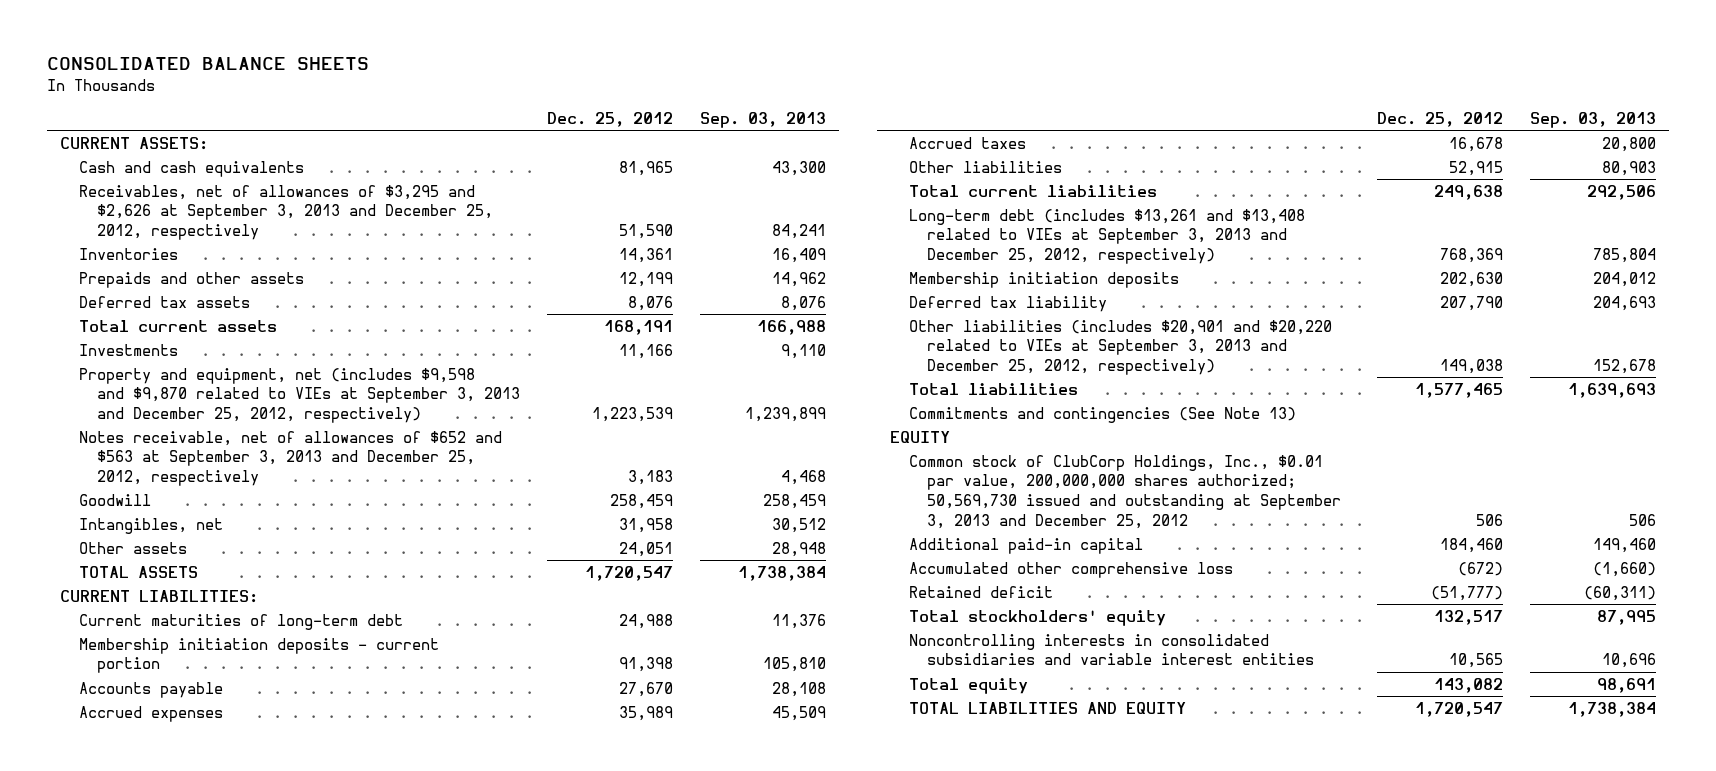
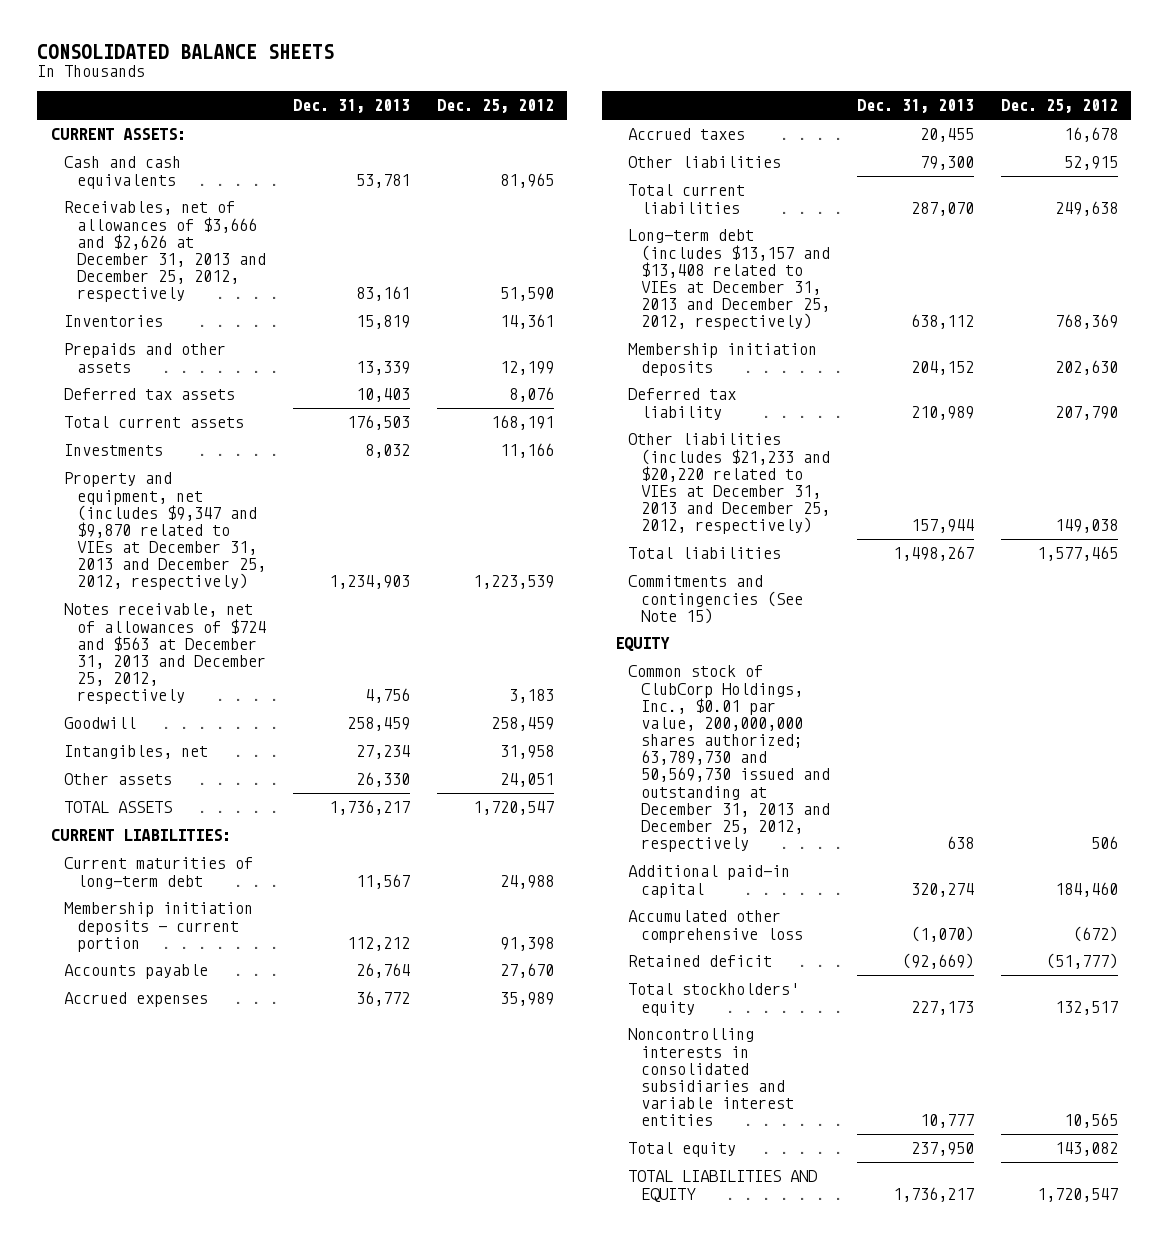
[699,111,826,128] Sep. 03, 2013 -> none
none -> [292,99,410,114] Dec. 31, 2013
[78,184,494,240] Receivables, net of allowances of $3,295 and $2,626 at September 3, 2013 and December 25, 2012, respectively -> [63,201,266,303] Receivables, net of allowances of $3,666 and $2,626 at December 31, 2013 and December 25, 2012, respectively
[78,367,521,423] Property and equipment, net (includes $9,598 and $9,870 related to VIEs at September 3, 2013 and December 25, 2012, respectively) -> [63,472,266,591] Property and equipment, net (includes $9,347 and $9,870 related to VIEs at December 31, 2013 and December 25, 2012, respectively)
[78,430,502,486] Notes receivable, net of allowances of $652 and $563 at September 3, 2013 and December 25, 2012, respectively -> [63,603,266,705] Notes receivable, net of allowances of $724 and $563 at December 31, 2013 and December 25, 2012, respectively
[908,208,1305,264] Long-term debt (includes $13,261 and $13,408 related to VIEs at September 3, 2013 and December 25, 2012, respectively) -> [627,229,830,331] Long-term debt (includes $13,157 and $13,408 related to VIEs at December 31, 2013 and December 25, 2012, respectively)
[908,319,1332,375] Other liabilities (includes $20,901 and $20,220 related to VIEs at September 3, 2013 and December 25, 2012, respectively) -> [627,433,830,535] Other liabilities (includes $21,233 and $20,220 related to VIEs at December 31, 2013 and December 25, 2012, respectively)
[908,406,1296,423] Commitments and contingencies (See Note 13) -> [627,575,803,624] Commitments and contingencies (See Note 15)
[908,454,1342,529] Common stock of ClubCorp Holdings, Inc., $0.01 par value, 200,000,000 shares authorized; 50,569,730 issued and outstanding at September 3, 2013 and December 25, 2012 -> [627,665,830,853] Common stock of ClubCorp Holdings, Inc., $0.01 par value, 200,000,000 shares authorized; 63,789,730 and 50,569,730 issued and outstanding at December 31, 2013 and December 25, 2012, respectively

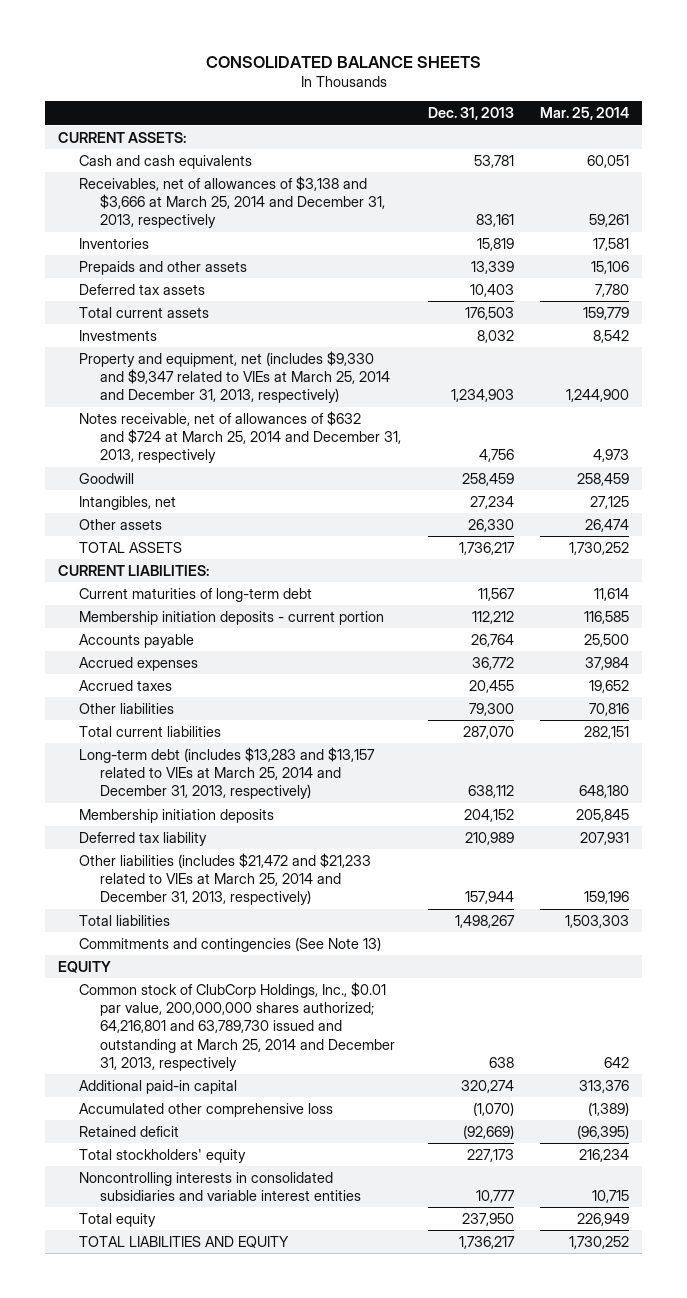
[436,99,554,114] Dec. 25, 2012 -> none
none -> [539,107,629,121] Mar. 25, 2014
[63,201,266,303] Receivables, net of allowances of $3,666 and $2,626 at December 31, 2013 and December 25, 2012, respectively -> [79,175,386,229] Receivables, net of allowances of $3,138 and $3,666 at March 25, 2014 and December 31, 2013, respectively
[63,472,266,591] Property and equipment, net (includes $9,347 and $9,870 related to VIEs at December 31, 2013 and December 25, 2012, respectively) -> [79,350,391,404] Property and equipment, net (includes $9,330 and $9,347 related to VIEs at March 25, 2014 and December 31, 2013, respectively)
[63,603,266,705] Notes receivable, net of allowances of $724 and $563 at December 31, 2013 and December 25, 2012, respectively -> [79,410,402,464] Notes receivable, net of allowances of $632 and $724 at March 25, 2014 and December 31, 2013, respectively
[627,229,830,331] Long-term debt (includes $13,157 and $13,408 related to VIEs at December 31, 2013 and December 25, 2012, respectively) -> [79,746,376,800] Long-term debt (includes $13,283 and $13,157 related to VIEs at March 25, 2014 and December 31, 2013, respectively)
[627,433,830,535] Other liabilities (includes $21,233 and $20,220 related to VIEs at December 31, 2013 and December 25, 2012, respectively) -> [79,852,372,906] Other liabilities (includes $21,472 and $21,233 related to VIEs at March 25, 2014 and December 31, 2013, respectively)
[627,575,803,624] Commitments and contingencies (See Note 15) -> [79,936,382,952] Commitments and contingencies (See Note 13)
[627,665,830,853] Common stock of ClubCorp Holdings, Inc., $0.01 par value, 200,000,000 shares authorized; 63,789,730 and 50,569,730 issued and outstanding at December 31, 2013 and December 25, 2012, respectively -> [79,981,396,1071] Common stock of ClubCorp Holdings, Inc., $0.01 par value, 200,000,000 shares authorized; 64,216,801 and 63,789,730 issued and outstanding at March 25, 2014 and December 31, 2013, respectively

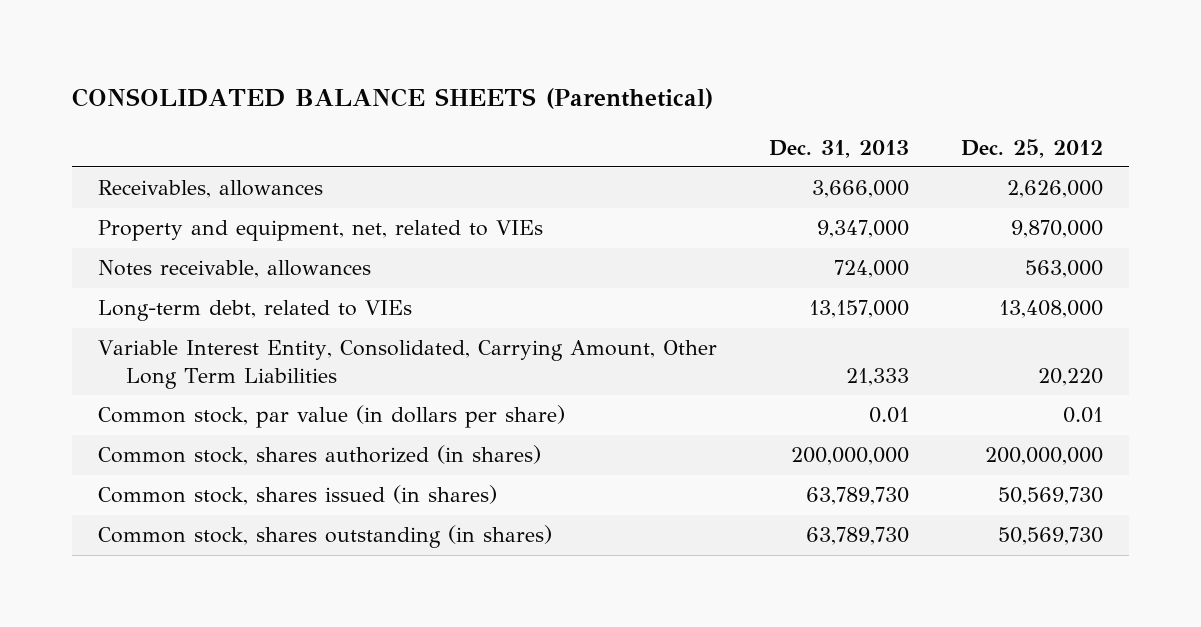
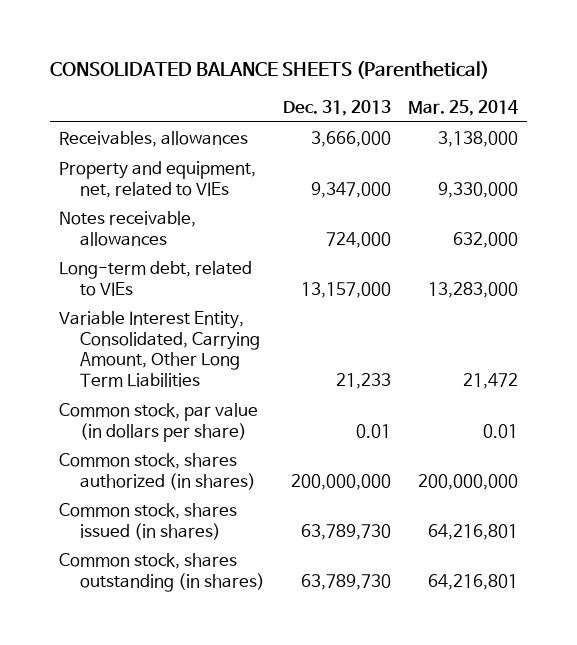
[960,138,1103,158] Dec. 25, 2012 -> none
none -> [407,99,518,116] Mar. 25, 2014
[846,368,910,387] 21,333 -> [335,373,391,390] 21,233

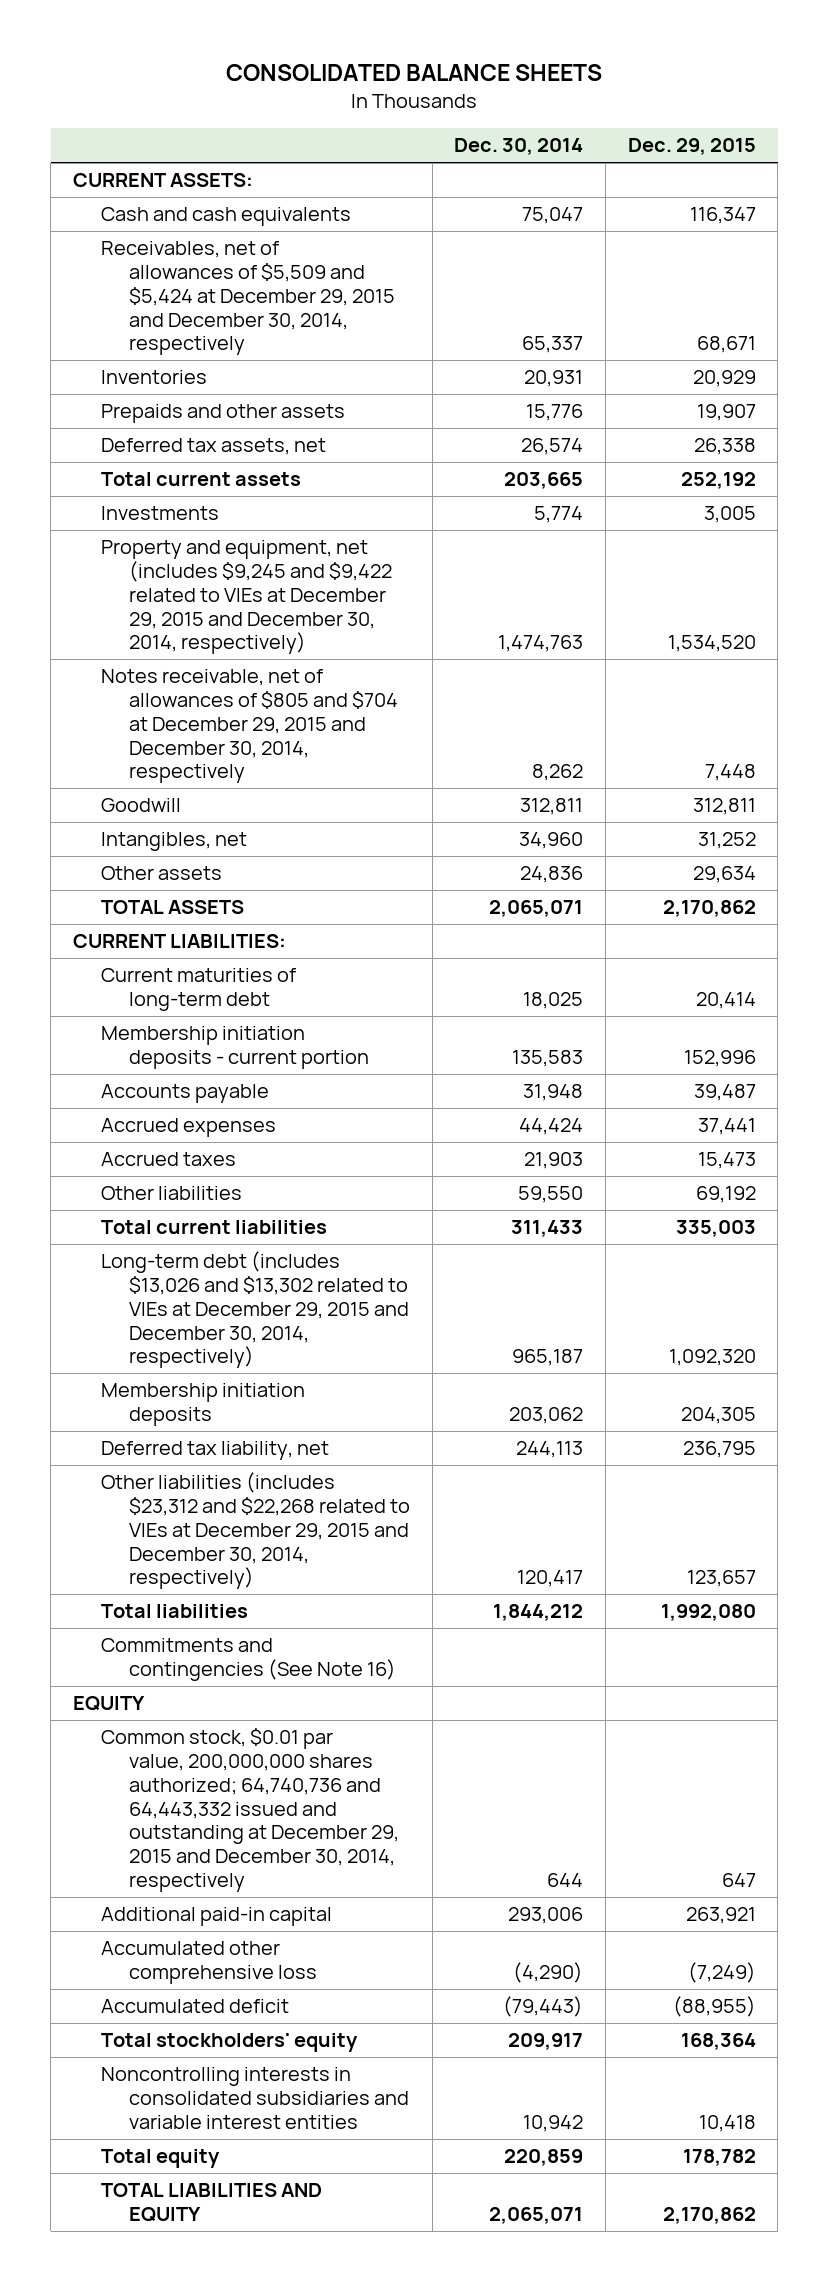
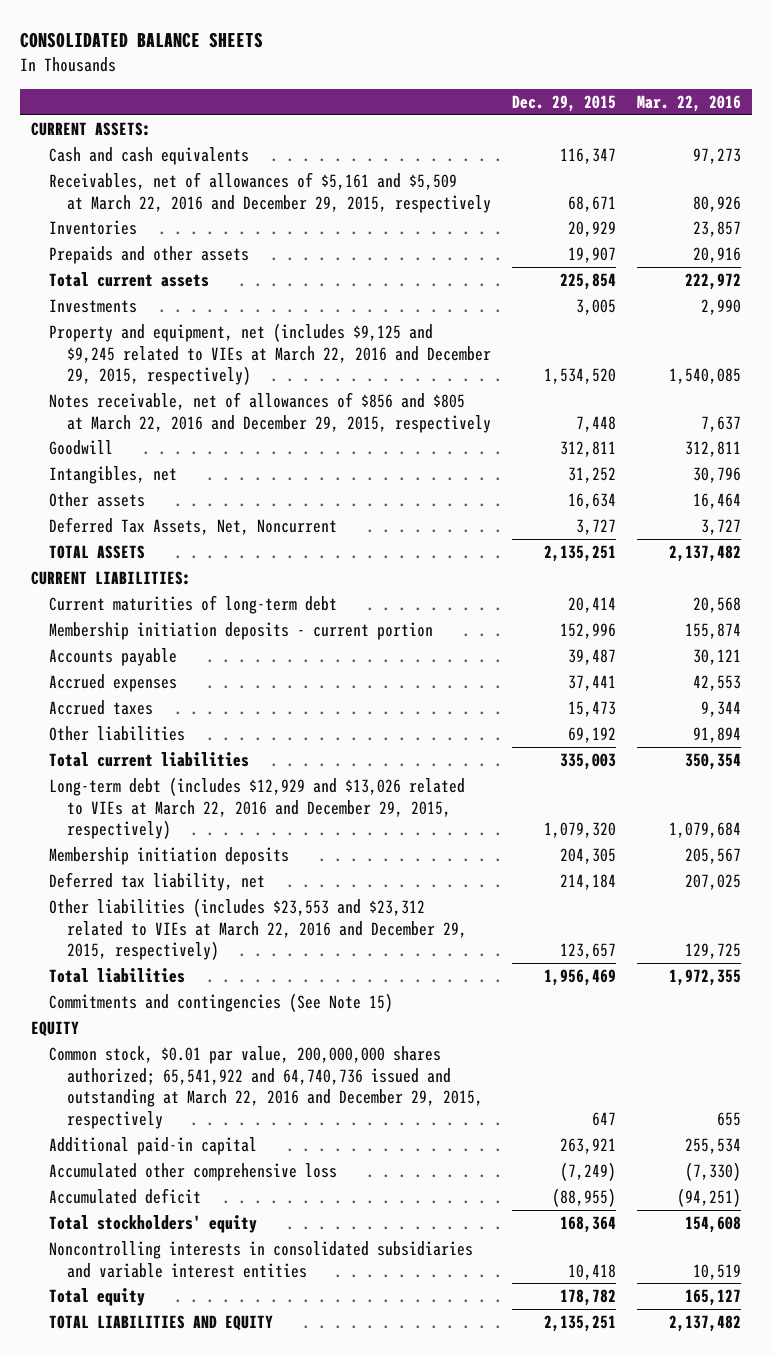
[454,138,584,156] Dec. 30, 2014 -> none
none -> [637,94,742,112] Mar. 22, 2016
[101,241,396,356] Receivables, net of allowances of $5,509 and $5,424 at December 29, 2015 and December 30, 2014, respectively -> [49,172,492,213] Receivables, net of allowances of $5,161 and $5,509 at March 22, 2016 and December 29, 2015, respectively
[101,438,327,456] Deferred tax assets, net -> none
[680,472,756,490] 252,192 -> [560,273,617,291] 225,854
[101,540,393,655] Property and equipment, net (includes $9,245 and $9,422 related to VIEs at December 29, 2015 and December 30, 2014, respectively) -> [49,323,492,386] Property and equipment, net (includes $9,125 and $9,245 related to VIEs at March 22, 2016 and December 29, 2015, respectively)
[101,669,399,784] Notes receivable, net of allowances of $805 and $704 at December 29, 2015 and December 30, 2014, respectively -> [49,392,492,433] Notes receivable, net of allowances of $856 and $805 at March 22, 2016 and December 29, 2015, respectively
[692,866,756,884] 29,634 -> [568,493,617,510] 16,634
none -> [49,517,338,536] Deferred Tax Assets, Net, Noncurrent
[662,900,756,918] 2,170,862 -> [544,545,617,563] 2,135,251
[101,1251,410,1369] Long-term debt (includes $13,026 and $13,302 related to VIEs at December 29, 2015 and December 30, 2014, respectively) -> [49,777,466,840] Long-term debt (includes $12,929 and $13,026 related to VIEs at March 22, 2016 and December 29, 2015, respectively)
[668,1349,756,1367] 1,092,320 -> [544,822,617,839] 1,079,320
[682,1441,756,1459] 236,795 -> [560,874,617,891] 214,184
[101,1472,411,1590] Other liabilities (includes $23,312 and $22,268 related to VIEs at December 29, 2015 and December 30, 2014, respectively) -> [49,898,468,961] Other liabilities (includes $23,553 and $23,312 related to VIEs at March 22, 2016 and December 29, 2015, respectively)
[660,1604,756,1622] 1,992,080 -> [544,969,617,987] 1,956,469
[101,1638,397,1682] Commitments and contingencies (See Note 16) -> [49,993,394,1013] Commitments and contingencies (See Note 15)
[101,1728,400,1892] Common stock, $0.01 par value, 200,000,000 shares authorized; 64,740,736 and 64,443,332 issued and outstanding at December 29, 2015 and December 30, 2014, respectively -> [49,1046,484,1129] Common stock, $0.01 par value, 200,000,000 shares authorized; 65,541,922 and 64,740,736 issued and outstanding at March 22, 2016 and December 29, 2015, respectively
[662,2207,756,2225] 2,170,862 -> [544,1315,617,1333] 2,135,251

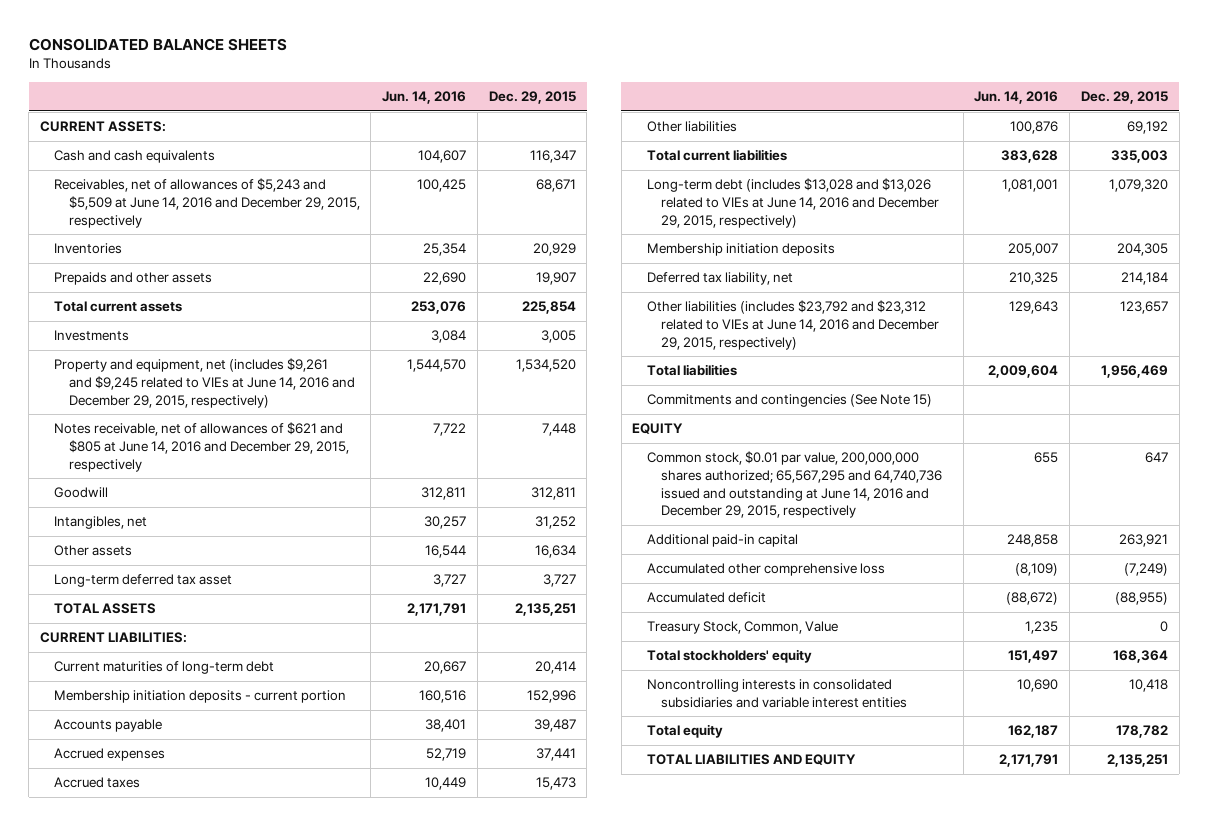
[637,94,742,112] Mar. 22, 2016 -> none
none -> [382,91,467,105] Jun. 14, 2016
[49,172,492,213] Receivables, net of allowances of $5,161 and $5,509 at March 22, 2016 and December 29, 2015, respectively -> [54,178,360,228] Receivables, net of allowances of $5,243 and $5,509 at June 14, 2016 and December 29, 2015, respectively
[49,323,492,386] Property and equipment, net (includes $9,125 and $9,245 related to VIEs at March 22, 2016 and December 29, 2015, respectively) -> [54,358,355,408] Property and equipment, net (includes $9,261 and $9,245 related to VIEs at June 14, 2016 and December 29, 2015, respectively)
[49,392,492,433] Notes receivable, net of allowances of $856 and $805 at March 22, 2016 and December 29, 2015, respectively -> [54,422,349,472] Notes receivable, net of allowances of $621 and $805 at June 14, 2016 and December 29, 2015, respectively
[49,517,338,536] Deferred Tax Assets, Net, Noncurrent -> [54,574,233,588] Long-term deferred tax asset
[49,777,466,840] Long-term debt (includes $12,929 and $13,026 related to VIEs at March 22, 2016 and December 29, 2015, respectively) -> [646,178,939,228] Long-term debt (includes $13,028 and $13,026 related to VIEs at June 14, 2016 and December 29, 2015, respectively)
[49,898,468,961] Other liabilities (includes $23,553 and $23,312 related to VIEs at March 22, 2016 and December 29, 2015, respectively) -> [646,300,939,350] Other liabilities (includes $23,792 and $23,312 related to VIEs at June 14, 2016 and December 29, 2015, respectively)
[49,1046,484,1129] Common stock, $0.01 par value, 200,000,000 shares authorized; 65,541,922 and 64,740,736 issued and outstanding at March 22, 2016 and December 29, 2015, respectively -> [646,451,942,519] Common stock, $0.01 par value, 200,000,000 shares authorized; 65,567,295 and 64,740,736 issued and outstanding at June 14, 2016 and December 29, 2015, respectively
none -> [646,621,838,635] Treasury Stock, Common, Value

